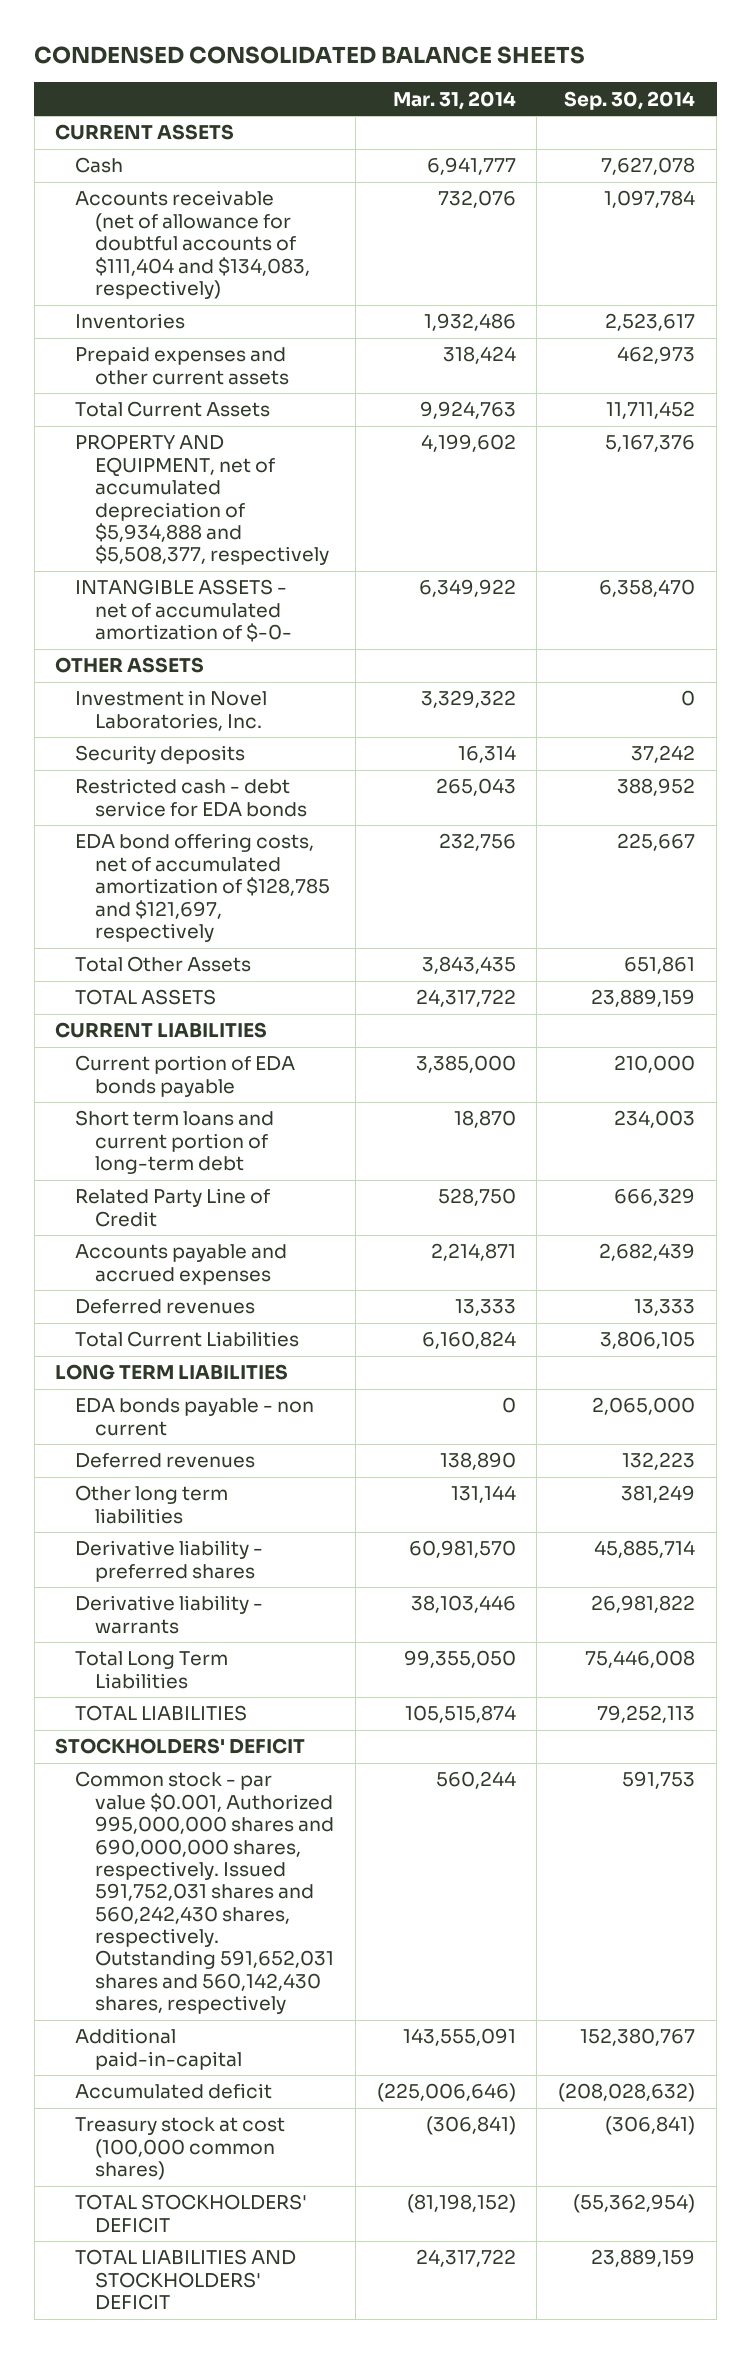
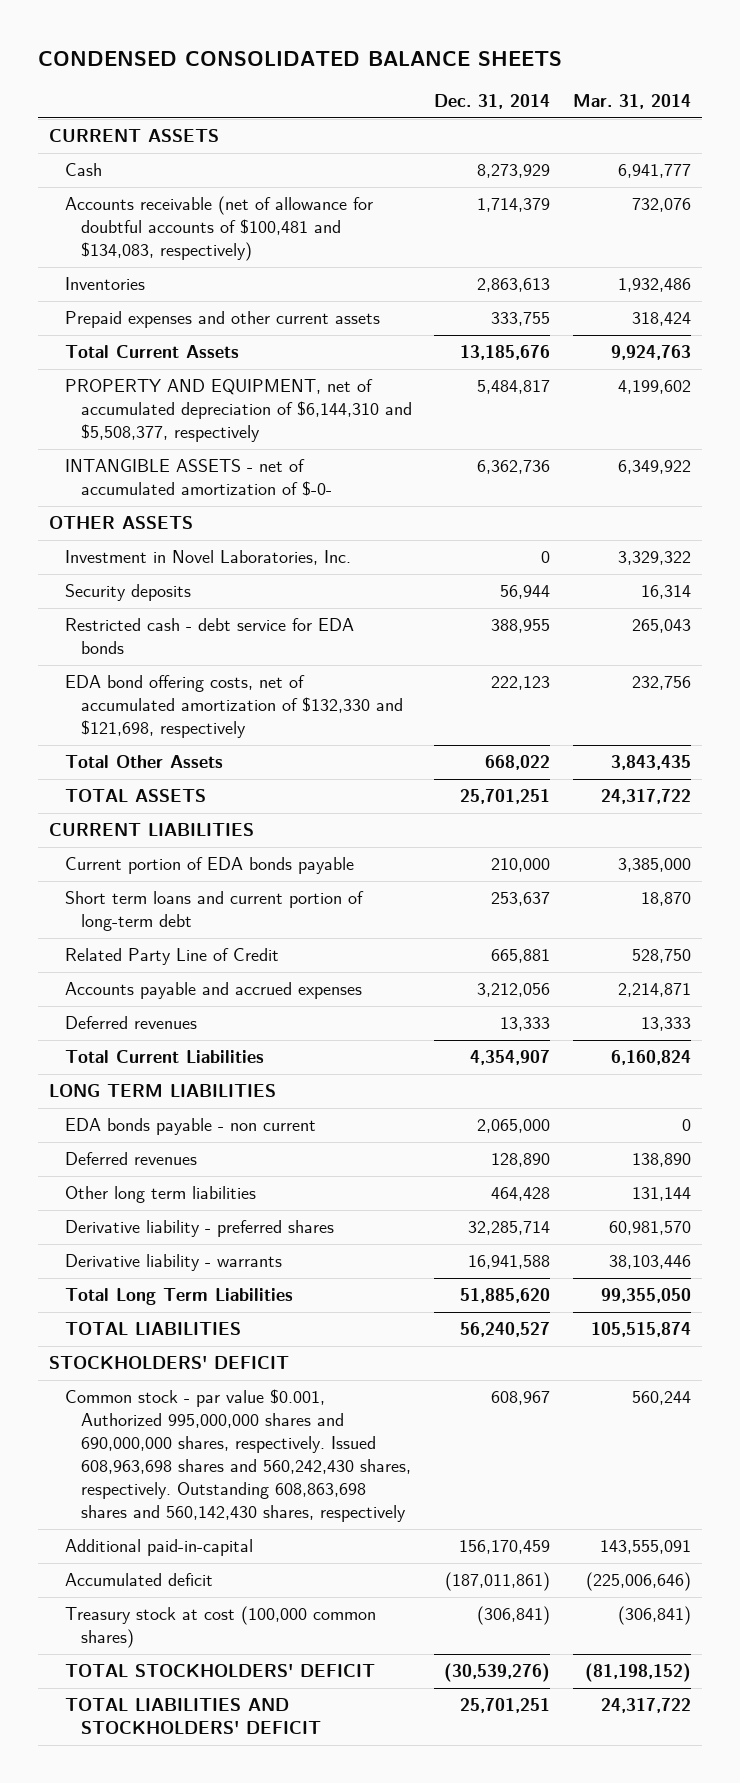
[564,90,696,110] Sep. 30, 2014 -> none
none -> [434,94,551,110] Dec. 31, 2014
[75,190,310,299] Accounts receivable (net of allowance for doubtful accounts of $111,404 and $134,083, respectively) -> [65,196,374,262] Accounts receivable (net of allowance for doubtful accounts of $100,481 and $134,083, respectively)
[75,434,329,566] PROPERTY AND EQUIPMENT, net of accumulated depreciation of $5,934,888 and $5,508,377, respectively -> [65,379,413,443] PROPERTY AND EQUIPMENT, net of accumulated depreciation of $6,144,310 and $5,508,377, respectively
[75,833,330,942] EDA bond offering costs, net of accumulated amortization of $128,785 and $121,697, respectively -> [65,675,404,739] EDA bond offering costs, net of accumulated amortization of $132,330 and $121,698, respectively
[75,1771,334,2015] Common stock - par value $0.001, Authorized 995,000,000 shares and 690,000,000 shares, respectively. Issued 591,752,031 shares and 560,242,430 shares, respectively. Outstanding 591,652,031 shares and 560,142,430 shares, respectively -> [65,1389,412,1522] Common stock - par value $0.001, Authorized 995,000,000 shares and 690,000,000 shares, respectively. Issued 608,963,698 shares and 560,242,430 shares, respectively. Outstanding 608,863,698 shares and 560,142,430 shares, respectively

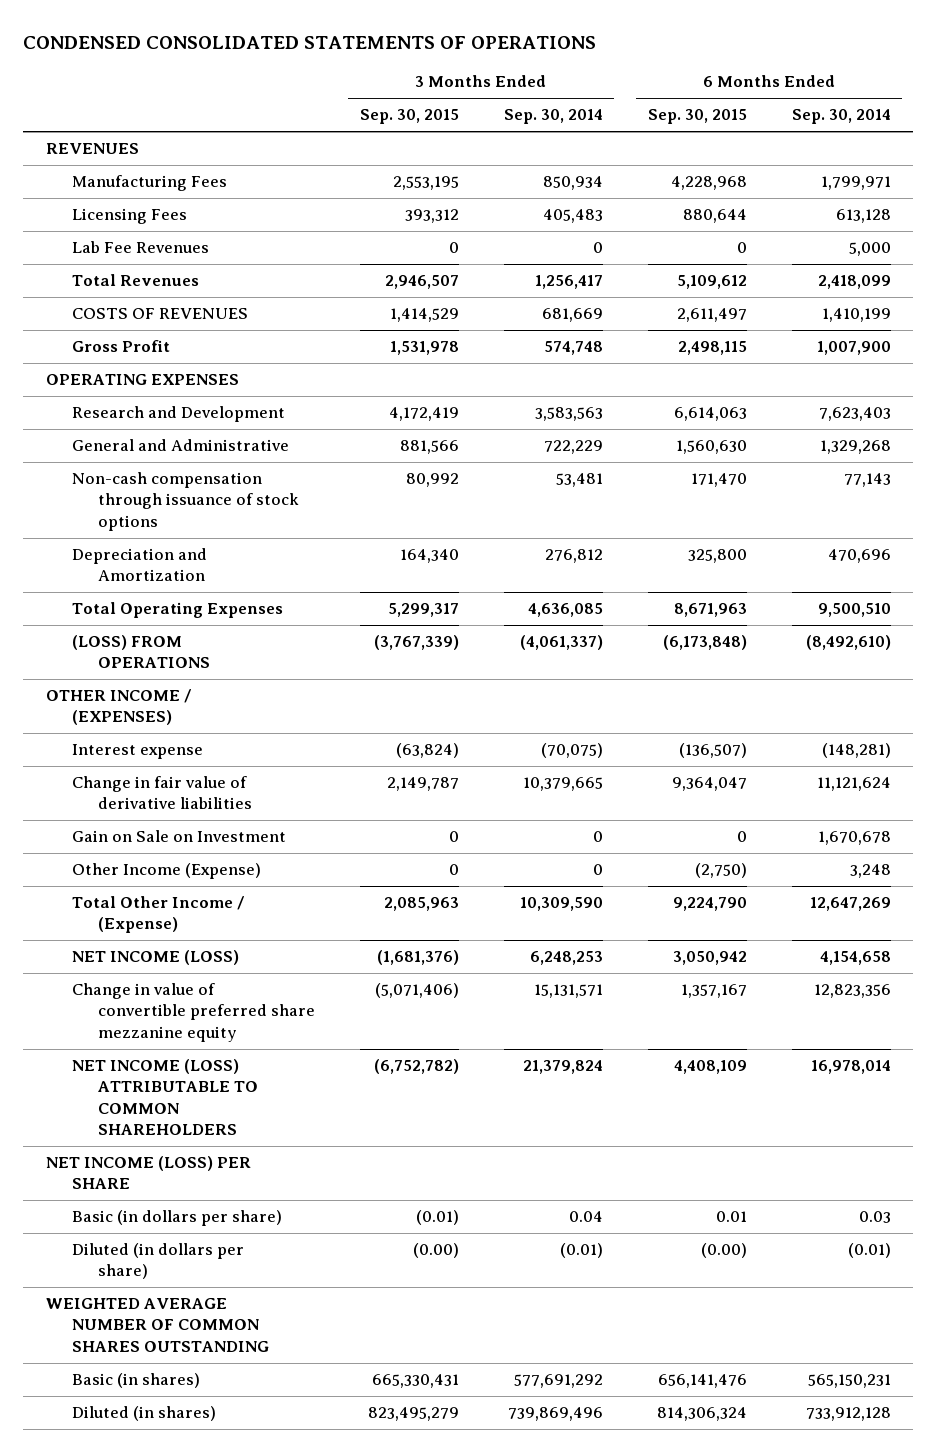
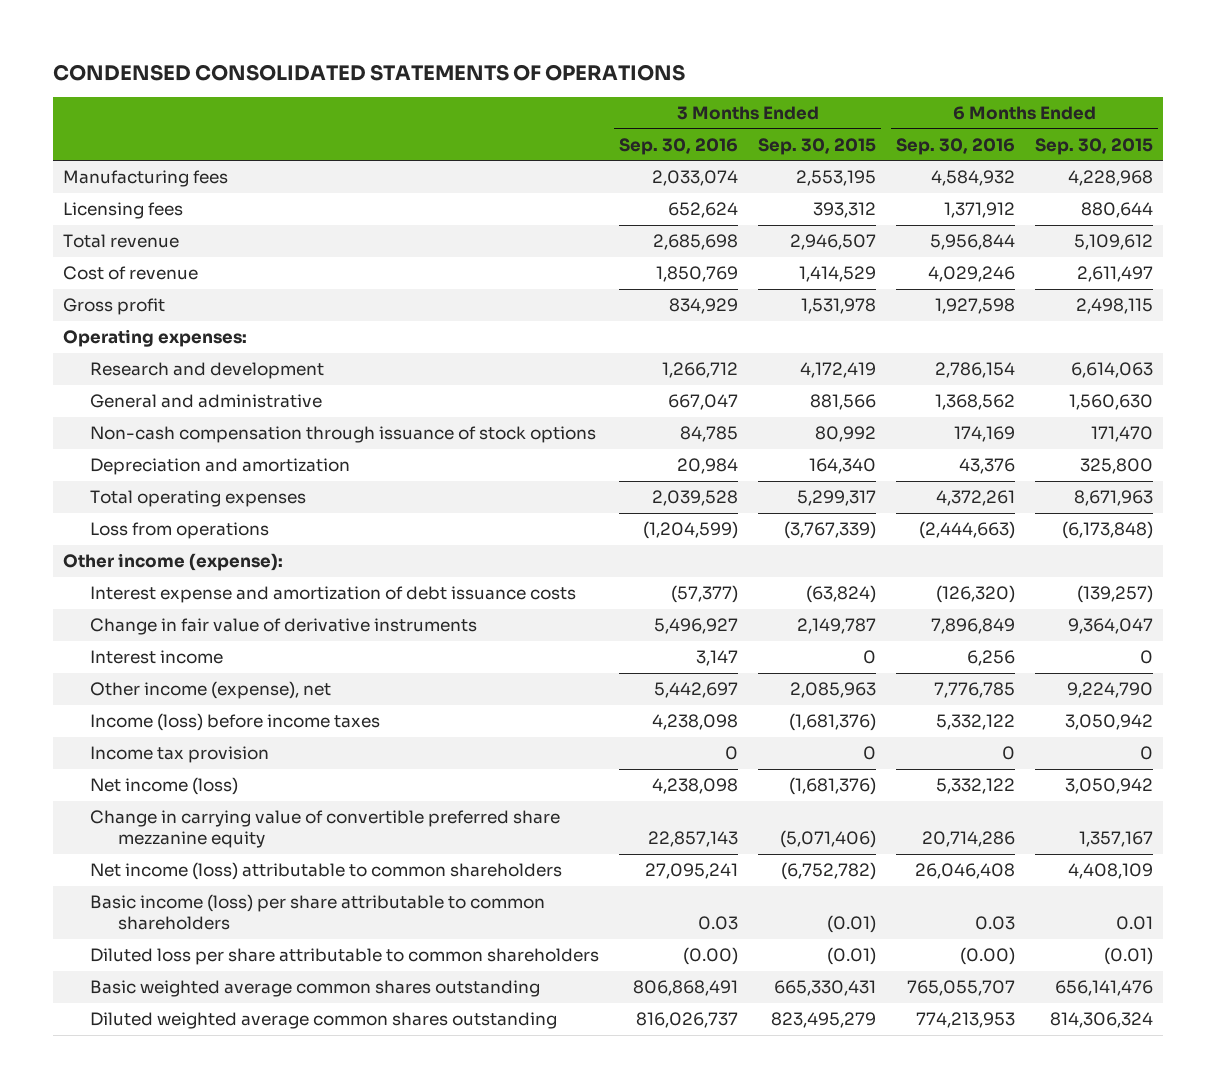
[503,109,603,125] Sep. 30, 2014 -> none
[791,109,891,125] Sep. 30, 2014 -> none
none -> [619,137,739,155] Sep. 30, 2016
none -> [896,137,1016,155] Sep. 30, 2016
[45,143,139,155] REVENUES -> none
[71,241,209,254] Lab Fee Revenues -> none
[71,175,227,192] Manufacturing Fees -> [62,170,228,188] Manufacturing fees
[71,208,187,225] Licensing Fees -> [62,202,183,220] Licensing fees
[71,274,199,287] Total Revenues -> [62,234,179,249] Total revenue
[71,308,248,320] COSTS OF REVENUES -> [62,266,198,281] Cost of revenue
[71,340,170,353] Gross Profit -> [62,298,165,316] Gross profit
[45,374,239,386] OPERATING EXPENSES -> [62,329,247,348] Operating expenses:
[71,406,285,423] Research and Development -> [90,362,325,380] Research and development
[71,439,289,452] General and Administrative -> [90,394,323,409] General and administrative
[71,830,286,843] Gain on Sale on Investment -> none
[71,896,244,934] Total Other Income / (Expense) -> none
[45,1156,251,1190] NET INCOME (LOSS) PER SHARE -> none
[45,1298,269,1352] WEIGHTED AVERAGE NUMBER OF COMMON SHARES OUTSTANDING -> none
[71,548,207,582] Depreciation and Amortization -> [90,458,351,476] Depreciation and amortization
[71,602,283,619] Total Operating Expenses -> [90,490,307,508] Total operating expenses
[71,635,210,669] (LOSS) FROM OPERATIONS -> [90,522,270,540] Loss from operations
[45,689,191,726] OTHER INCOME / (EXPENSES) -> [62,553,283,572] Other income (expense):
[71,744,203,760] Interest expense -> [90,586,577,604] Interest expense and amortization of debt issuance costs
[678,743,747,759] (136,507) -> [1077,585,1154,604] (139,257)
[71,776,252,810] Change in fair value of derivative liabilities -> [90,618,478,636] Change in fair value of derivative instruments
none -> [90,650,224,665] Interest income
[71,863,261,880] Other Income (Expense) -> [90,681,332,700] Other income (expense), net
[448,864,459,876] 0 -> [790,682,877,699] 2,085,963
[694,863,747,879] (2,750) -> [1067,682,1154,699] 9,224,790
none -> [90,713,381,732] Income (loss) before income taxes
none -> [90,746,270,764] Income tax provision
[71,950,239,966] NET INCOME (LOSS) -> [90,777,239,796] Net income (loss)
[71,983,315,1042] Change in value of convertible preferred share mezzanine equity -> [90,810,561,849] Change in carrying value of convertible preferred share mezzanine equity
[71,1059,258,1135] NET INCOME (LOSS) ATTRIBUTABLE TO COMMON SHAREHOLDERS -> [90,862,563,881] Net income (loss) attributable to common shareholders
[71,1210,282,1227] Basic (in dollars per share) -> [90,894,546,931] Basic income (loss) per share attributable to common shareholders
[71,1243,244,1280] Diluted (in dollars per share) -> [90,948,600,966] Diluted loss per share attributable to common shareholders
[412,1243,459,1259] (0.00) -> [827,947,877,966] (0.01)
[700,1243,747,1259] (0.00) -> [1104,947,1154,966] (0.01)
[71,1373,200,1389] Basic (in shares) -> [90,980,541,998] Basic weighted average common shares outstanding
[71,1406,216,1422] Diluted (in shares) -> [90,1012,558,1030] Diluted weighted average common shares outstanding

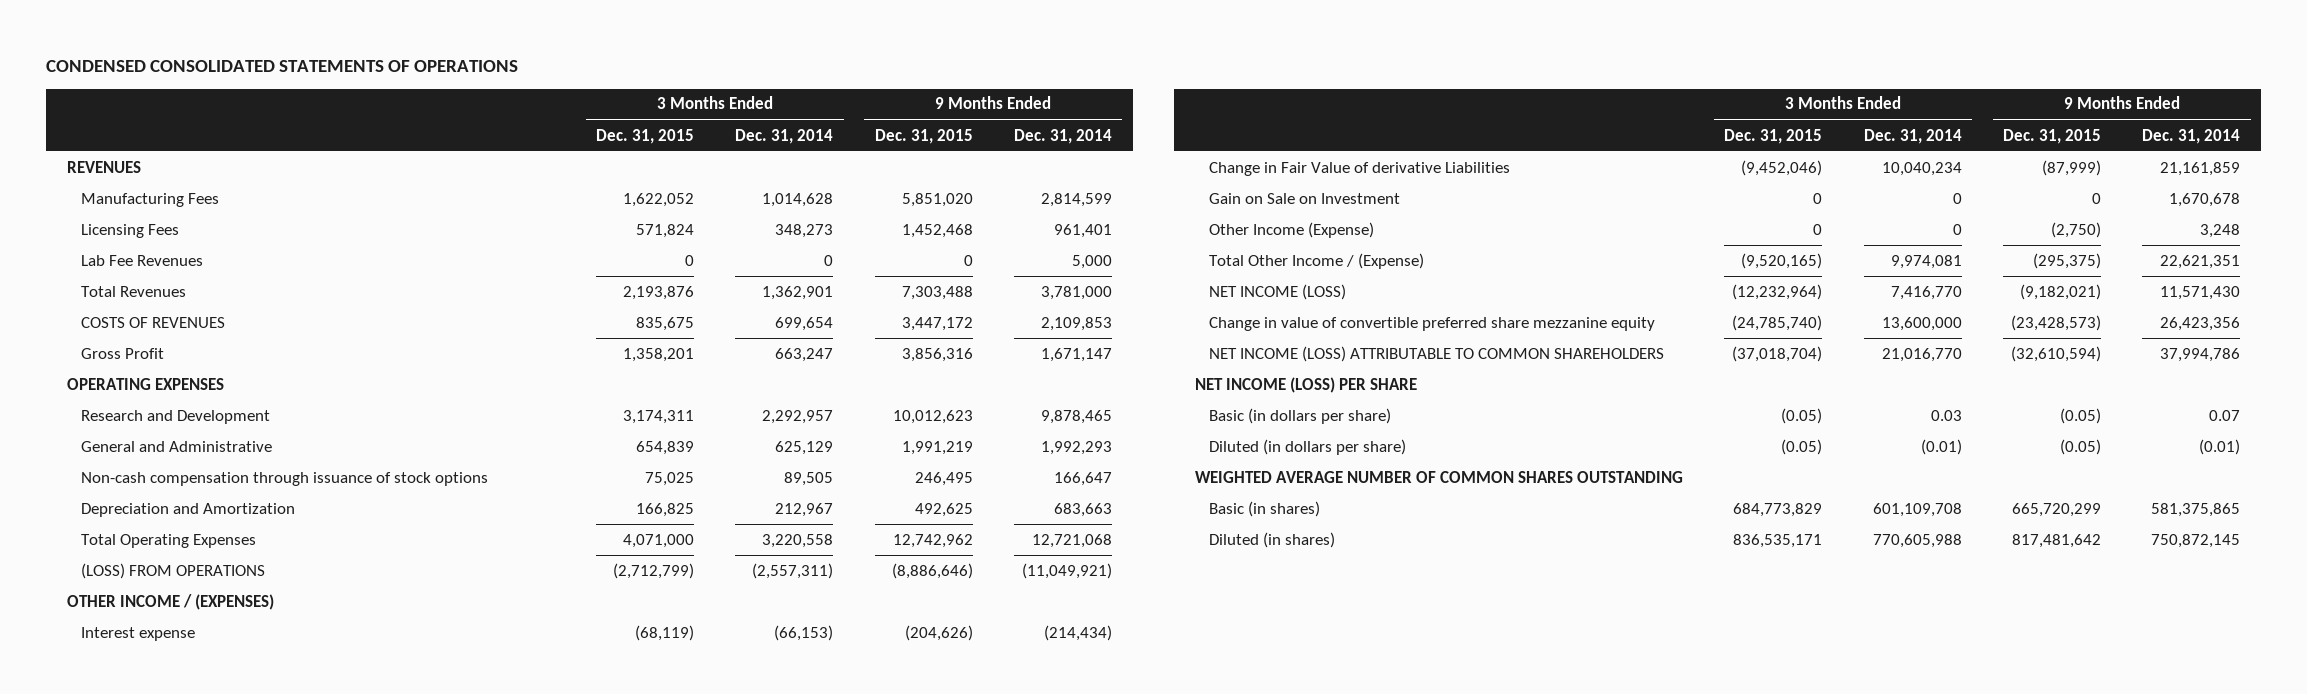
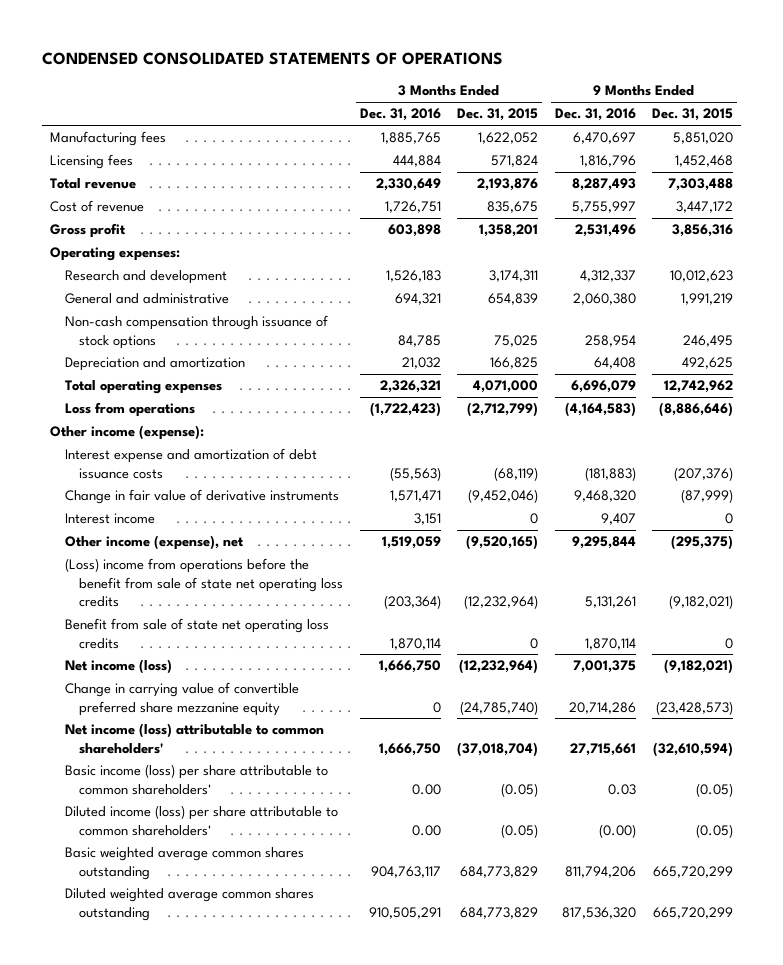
[735,128,834,144] Dec. 31, 2014 -> none
[1014,128,1113,144] Dec. 31, 2014 -> none
none -> [359,108,441,122] Dec. 31, 2016
none -> [554,108,636,122] Dec. 31, 2016
[66,160,141,173] REVENUES -> none
[80,254,203,266] Lab Fee Revenues -> none
[80,192,219,207] Manufacturing Fees -> [50,131,167,147] Manufacturing fees
[80,223,179,238] Licensing Fees -> [50,154,134,170] Licensing fees
[80,285,186,297] Total Revenues -> [50,178,137,190] Total revenue
[80,316,225,328] COSTS OF REVENUES -> [50,200,145,213] Cost of revenue
[80,347,164,359] Gross Profit -> [50,223,127,239] Gross profit
[66,377,224,390] OPERATING EXPENSES -> [50,247,181,262] Operating expenses:
[80,409,270,424] Research and Development -> [64,270,227,285] Research and development
[80,440,272,452] General and Administrative -> [64,293,229,305] General and administrative
[1208,192,1400,204] Gain on Sale on Investment -> none
[1208,252,1424,269] Total Other Income / (Expense) -> none
[1194,376,1417,393] NET INCOME (LOSS) PER SHARE -> none
[1194,470,1683,483] WEIGHTED AVERAGE NUMBER OF COMMON SHARES OUTSTANDING -> none
[80,502,295,517] Depreciation and Amortization -> [64,357,245,372] Depreciation and amortization
[80,533,256,548] Total Operating Expenses -> [64,380,222,395] Total operating expenses
[80,562,265,579] (LOSS) FROM OPERATIONS -> [64,402,195,418] Loss from operations
[66,593,274,610] OTHER INCOME / (EXPENSES) -> [50,425,205,441] Other income (expense):
[80,626,195,641] Interest expense -> [64,448,317,479] Interest expense and amortization of debt issuance costs
[904,624,973,641] (204,626) -> [674,466,734,481] (207,376)
[1208,161,1510,176] Change in Fair Value of derivative Liabilities -> [64,489,339,505] Change in fair value of derivative instruments
none -> [64,513,155,525] Interest income
[1208,221,1374,238] Other Income (Expense) -> [64,535,244,551] Other income (expense), net
[1813,223,1823,235] 0 -> [466,535,539,551] (9,520,165)
[2050,221,2101,238] (2,750) -> [671,535,734,551] (295,375)
none -> [64,558,344,608] (Loss) income from operations before the benefit from sale of state net operating loss credits
none -> [64,618,329,649] Benefit from sale of state net operating loss credits
[1208,283,1346,300] NET INCOME (LOSS) -> [64,659,172,675] Net income (loss)
[1208,316,1655,331] Change in value of convertible preferred share mezzanine equity -> [64,682,299,716] Change in carrying value of convertible preferred share mezzanine equity
[1208,345,1664,362] NET INCOME (LOSS) ATTRIBUTABLE TO COMMON SHAREHOLDERS -> [64,723,324,754] Net income (loss) attributable to common shareholders'
[1208,407,1391,424] Basic (in dollars per share) -> [64,764,328,795] Basic income (loss) per share attributable to common shareholders'
[1208,438,1406,455] Diluted (in dollars per share) -> [64,805,338,836] Diluted income (loss) per share attributable to common shareholders'
[1208,500,1320,517] Basic (in shares) -> [64,847,304,880] Basic weighted average common shares outstanding
[1208,531,1335,548] Diluted (in shares) -> [64,888,314,921] Diluted weighted average common shares outstanding
[1733,533,1823,548] 836,535,171 -> [460,906,539,919] 684,773,829
[2011,533,2101,548] 817,481,642 -> [653,906,734,919] 665,720,299

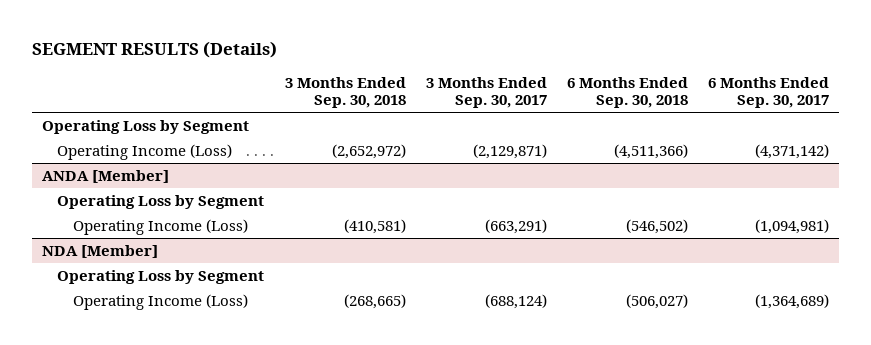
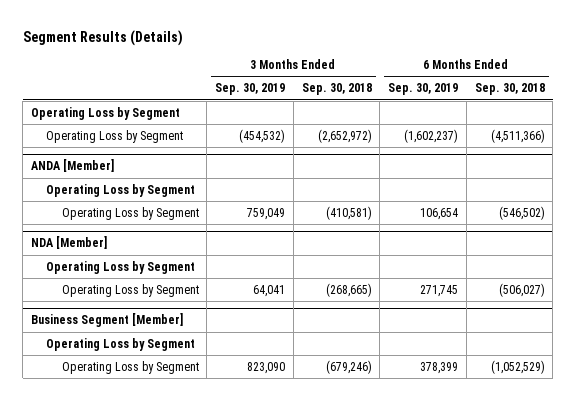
[32,41,278,59] SEGMENT RESULTS (Details) -> [22,29,183,46] Segment Results (Details)
[425,76,547,109] 3 Months Ended Sep. 30, 2017 -> none
[707,76,829,109] 6 Months Ended Sep. 30, 2017 -> none
none -> [215,83,286,96] Sep. 30, 2019
none -> [388,83,459,96] Sep. 30, 2019
[57,143,233,160] Operating Income (Loss) -> [46,129,184,143] Operating Loss by Segment
[72,218,248,235] Operating Income (Loss) -> [61,206,199,220] Operating Loss by Segment
[72,293,248,310] Operating Income (Loss) -> [61,283,199,297] Operating Loss by Segment
none -> [31,313,184,328] Business Segment [Member]
none -> [46,337,196,351] Operating Loss by Segment
none -> [61,360,199,374] Operating Loss by Segment

